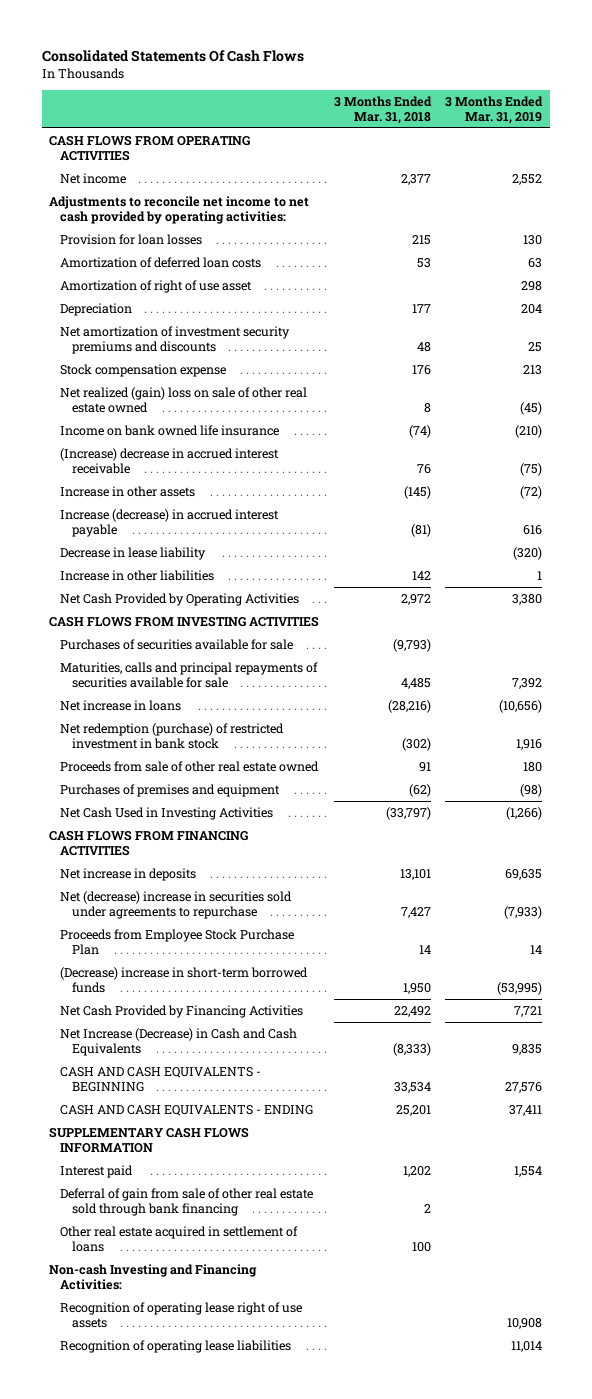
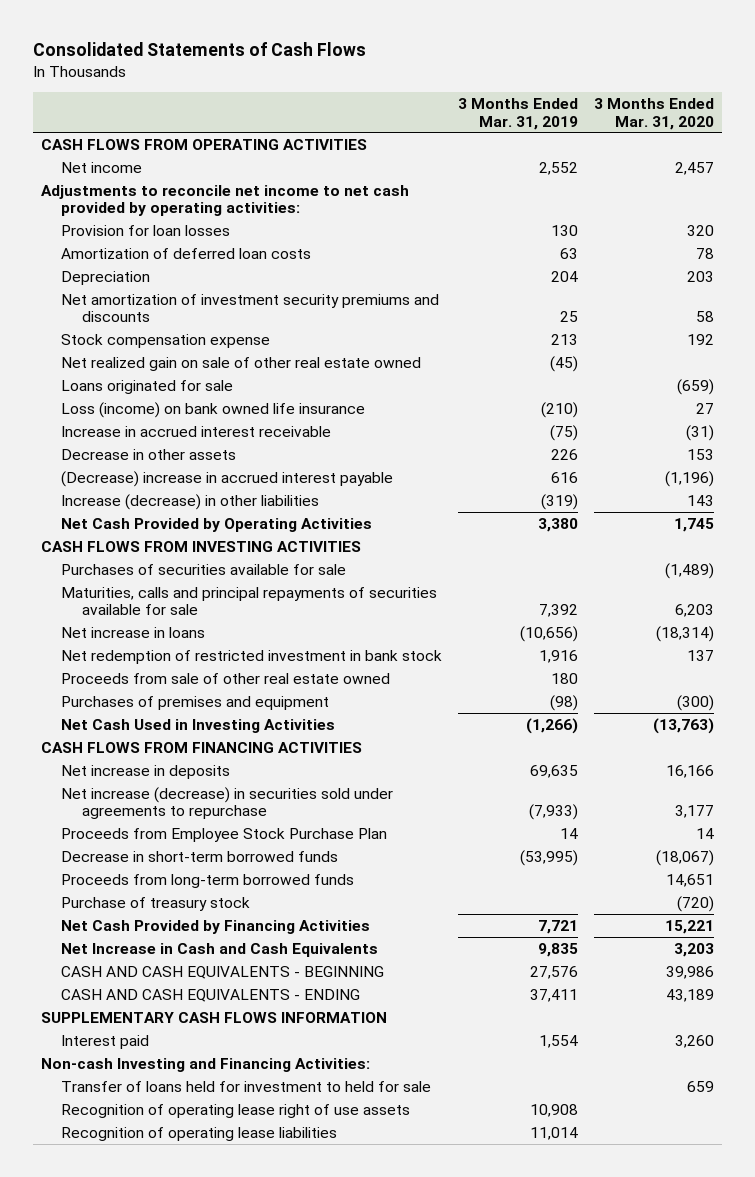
[41,49,304,62] Consolidated Statements Of Cash Flows -> [32,42,366,57] Consolidated Statements of Cash Flows
[333,95,432,124] 3 Months Ended Mar. 31, 2018 -> none
none -> [594,97,715,130] 3 Months Ended Mar. 31, 2020
[60,279,253,293] Amortization of right of use asset -> none
[60,546,207,560] Decrease in lease liability -> none
[60,386,308,413] Net realized (gain) loss on sale of other real estate owned -> [61,356,422,371] Net realized gain on sale of other real estate owned
none -> [61,379,234,394] Loans originated for sale
[60,424,280,436] Income on bank owned life insurance -> [61,401,366,418] Loss (income) on bank owned life insurance
[60,447,280,474] (Increase) decrease in accrued interest receivable -> [61,425,332,437] Increase in accrued interest receivable
[60,485,196,497] Increase in other assets -> [61,448,237,460] Decrease in other assets
[520,485,543,499] (72) -> [551,448,579,460] 226
[60,508,280,537] Increase (decrease) in accrued interest payable -> [61,470,394,487] (Decrease) increase in accrued interest payable
[60,569,215,581] Increase in other liabilities -> [61,493,320,510] Increase (decrease) in other liabilities
[537,570,543,580] 1 -> [541,493,579,510] (319)
[60,722,285,749] Net redemption (purchase) of restricted investment in bank stock -> [61,649,443,664] Net redemption of restricted investment in bank stock
[60,890,293,919] Net (decrease) increase in securities sold under agreements to repurchase -> [61,786,394,820] Net increase (decrease) in securities sold under agreements to repurchase
[60,966,309,993] (Decrease) increase in short-term borrowed funds -> [61,850,339,862] Decrease in short-term borrowed funds
none -> [61,873,355,888] Proceeds from long-term borrowed funds
none -> [61,896,251,911] Purchase of treasury stock
[60,1027,298,1056] Net Increase (Decrease) in Cash and Cash Equivalents -> [61,942,379,957] Net Increase in Cash and Cash Equivalents
[60,1187,314,1216] Deferral of gain from sale of other real estate sold through bank financing -> none
[60,1225,299,1252] Other real estate acquired in settlement of loans -> none
none -> [61,1080,432,1092] Transfer of loans held for investment to held for sale

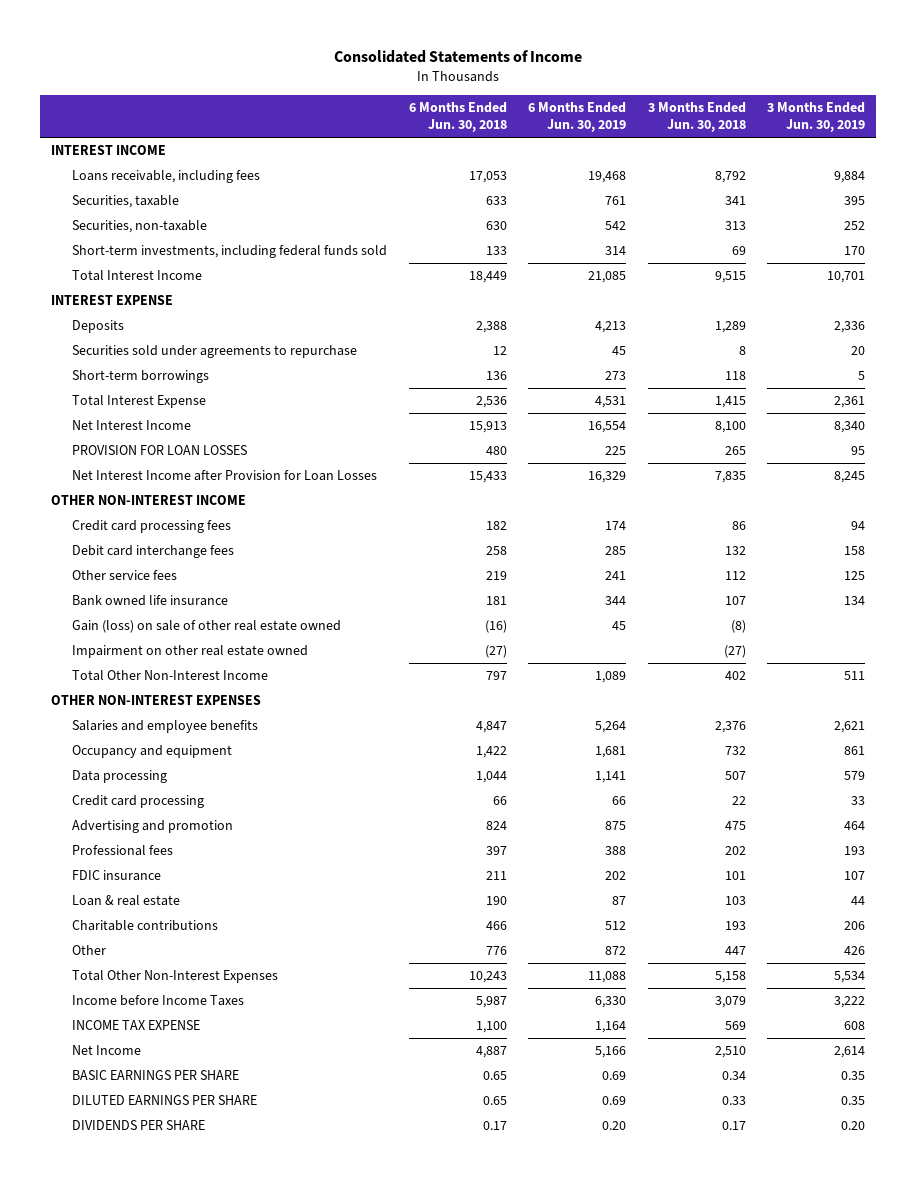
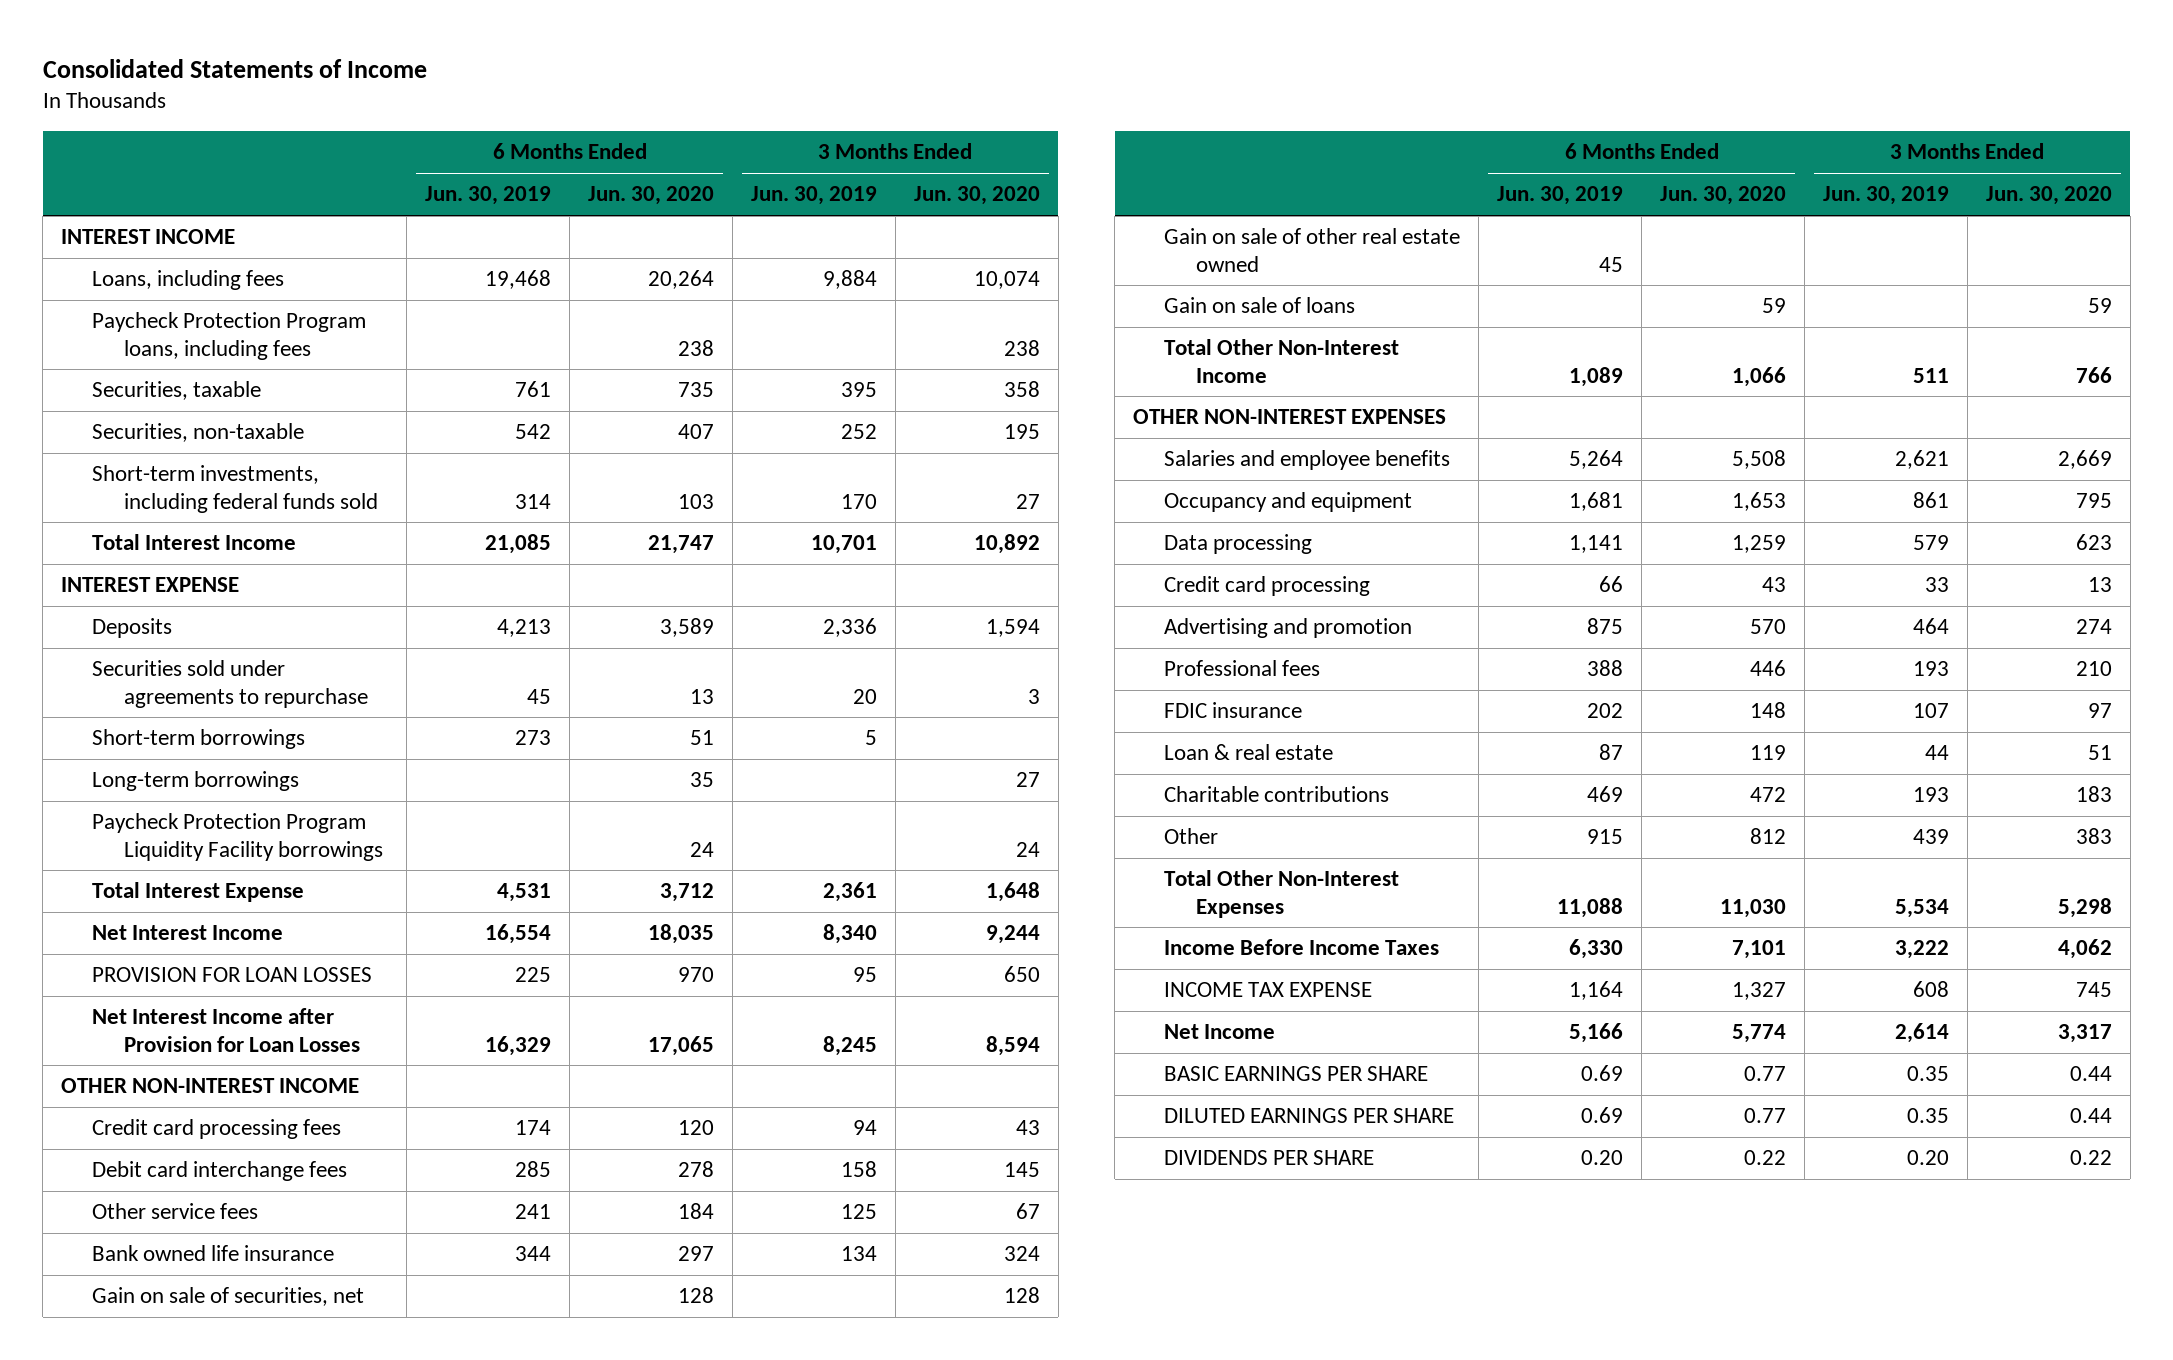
[408,101,507,133] 6 Months Ended Jun. 30, 2018 -> none
[647,101,746,133] 3 Months Ended Jun. 30, 2018 -> none
none -> [588,186,715,206] Jun. 30, 2020
none -> [913,186,1040,206] Jun. 30, 2020
[72,170,261,184] Loans receivable, including fees -> [92,270,285,291] Loans, including fees
none -> [92,312,367,360] Paycheck Protection Program loans, including fees
none -> [92,771,300,792] Long-term borrowings
none -> [92,813,383,861] Paycheck Protection Program Liquidity Facility borrowings
[72,645,309,659] Impairment on other real estate owned -> none
none -> [92,1287,365,1307] Gain on sale of securities, net
[72,620,342,634] Gain (loss) on sale of other real estate owned -> [1164,228,1461,272] Gain on sale of other real estate owned
none -> [1164,297,1356,314] Gain on sale of loans
[605,921,627,931] 512 -> [1587,786,1624,803] 469
[844,921,866,931] 206 -> [1913,787,1950,803] 193
[605,946,627,956] 872 -> [1587,829,1624,845] 915
[844,946,866,956] 426 -> [1913,829,1950,845] 439
[72,995,245,1007] Income before Income Taxes -> [1164,939,1440,956] Income Before Income Taxes

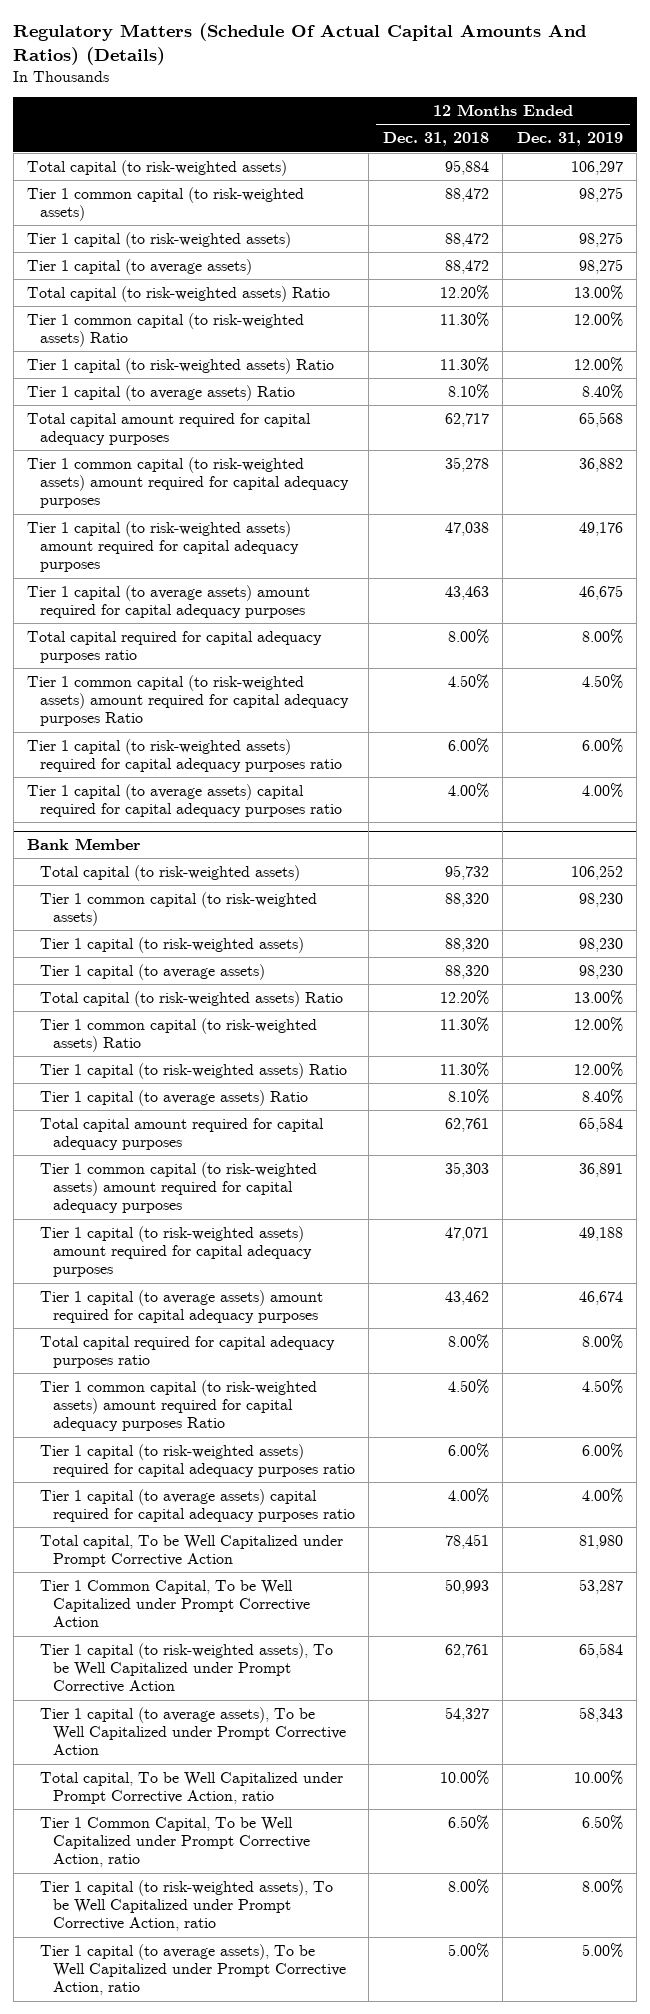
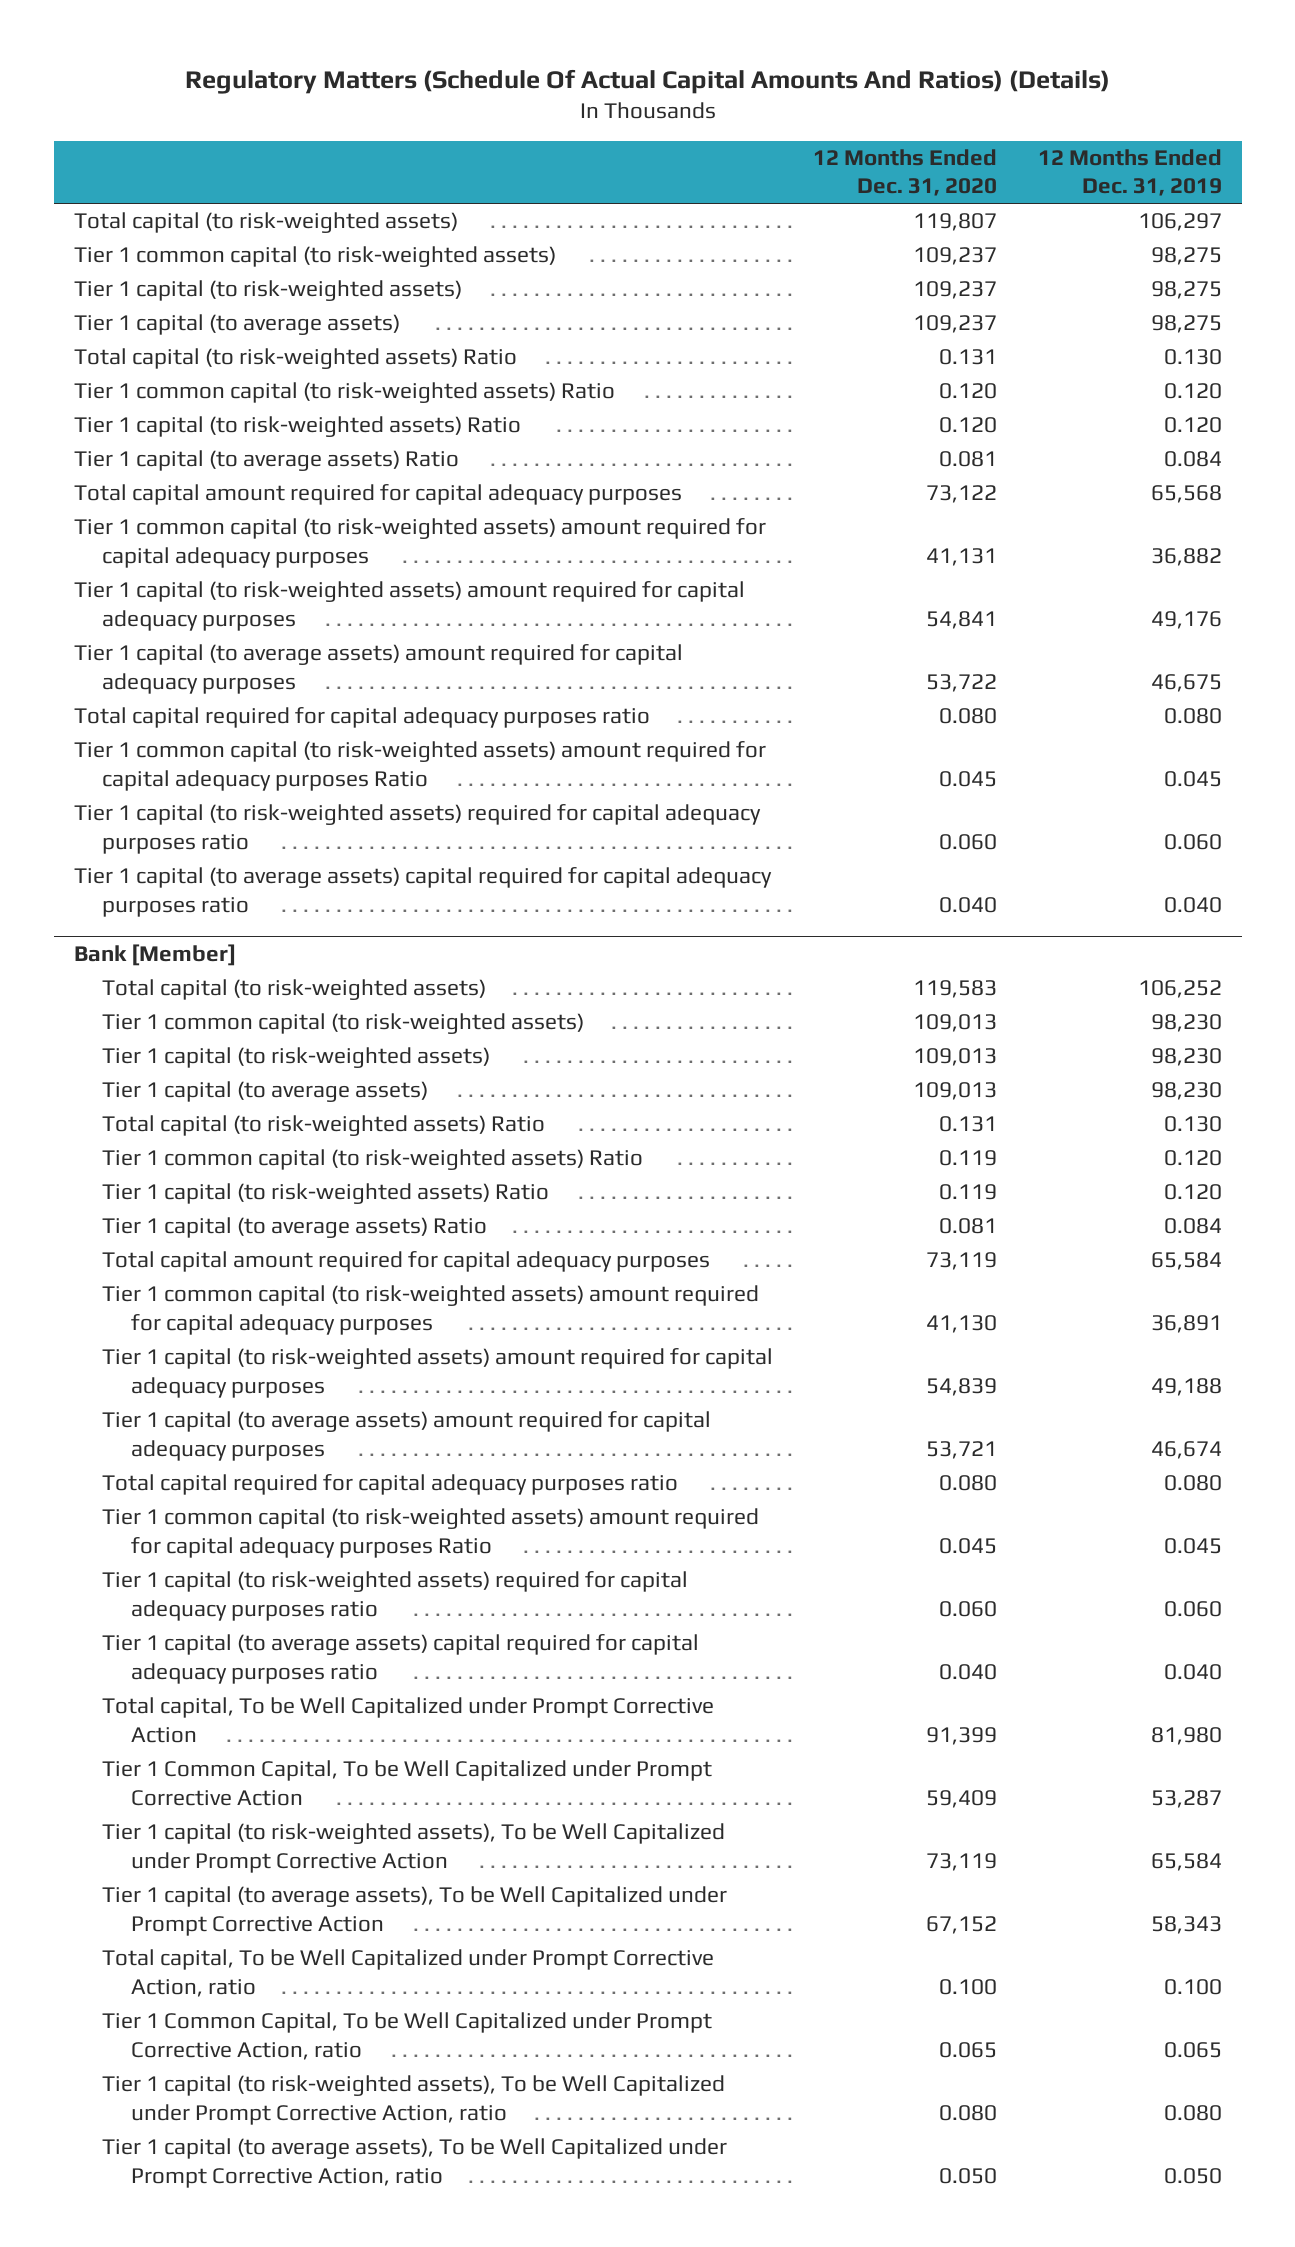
[382,132,489,147] Dec. 31, 2018 -> none
none -> [813,149,998,197] 12 Months Ended Dec. 31, 2020
[573,284,623,300] 13.00% -> [1163,349,1222,366] 0.130
[573,311,623,327] 12.00% -> [1163,383,1222,400] 0.120
[573,356,623,372] 12.00% -> [1163,417,1222,434] 0.120
[581,383,623,399] 8.40% -> [1163,451,1222,468] 0.084
[581,628,623,644] 8.00% -> [1163,708,1222,725] 0.080
[581,673,623,689] 4.50% -> [1163,770,1222,787] 0.045
[581,737,623,753] 6.00% -> [1163,833,1222,850] 0.060
[581,782,623,798] 4.00% -> [1163,896,1222,913] 0.040
[27,838,142,851] Bank Member -> [73,943,236,966] Bank [Member]
[573,989,623,1005] 13.00% -> [1163,1116,1222,1133] 0.130
[573,1016,623,1032] 12.00% -> [1163,1150,1222,1167] 0.120
[573,1061,623,1077] 12.00% -> [1163,1184,1222,1201] 0.120
[581,1088,623,1104] 8.40% -> [1163,1218,1222,1235] 0.084
[581,1333,623,1349] 8.00% -> [1163,1475,1222,1492] 0.080
[581,1378,623,1394] 4.50% -> [1163,1537,1222,1554] 0.045
[581,1442,623,1458] 6.00% -> [1163,1600,1222,1617] 0.060
[581,1487,623,1503] 4.00% -> [1163,1663,1222,1680] 0.040
[573,1769,623,1785] 10.00% -> [1163,1978,1222,1995] 0.100
[581,1814,623,1830] 6.50% -> [1163,2041,1222,2058] 0.065
[581,1878,623,1894] 8.00% -> [1163,2104,1222,2121] 0.080
[581,1942,623,1958] 5.00% -> [1163,2167,1222,2184] 0.050

